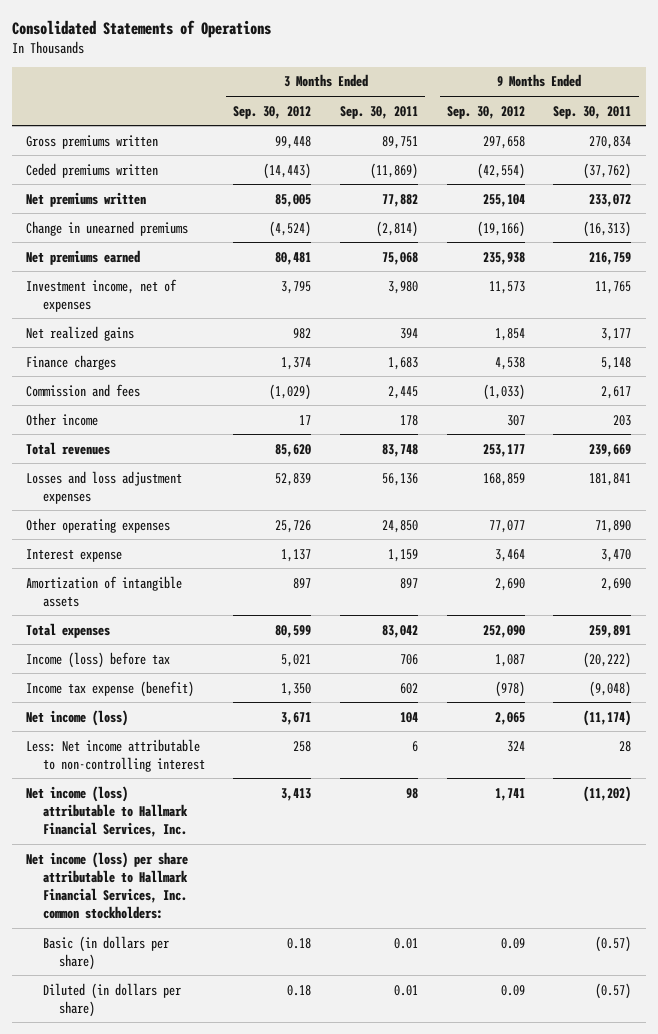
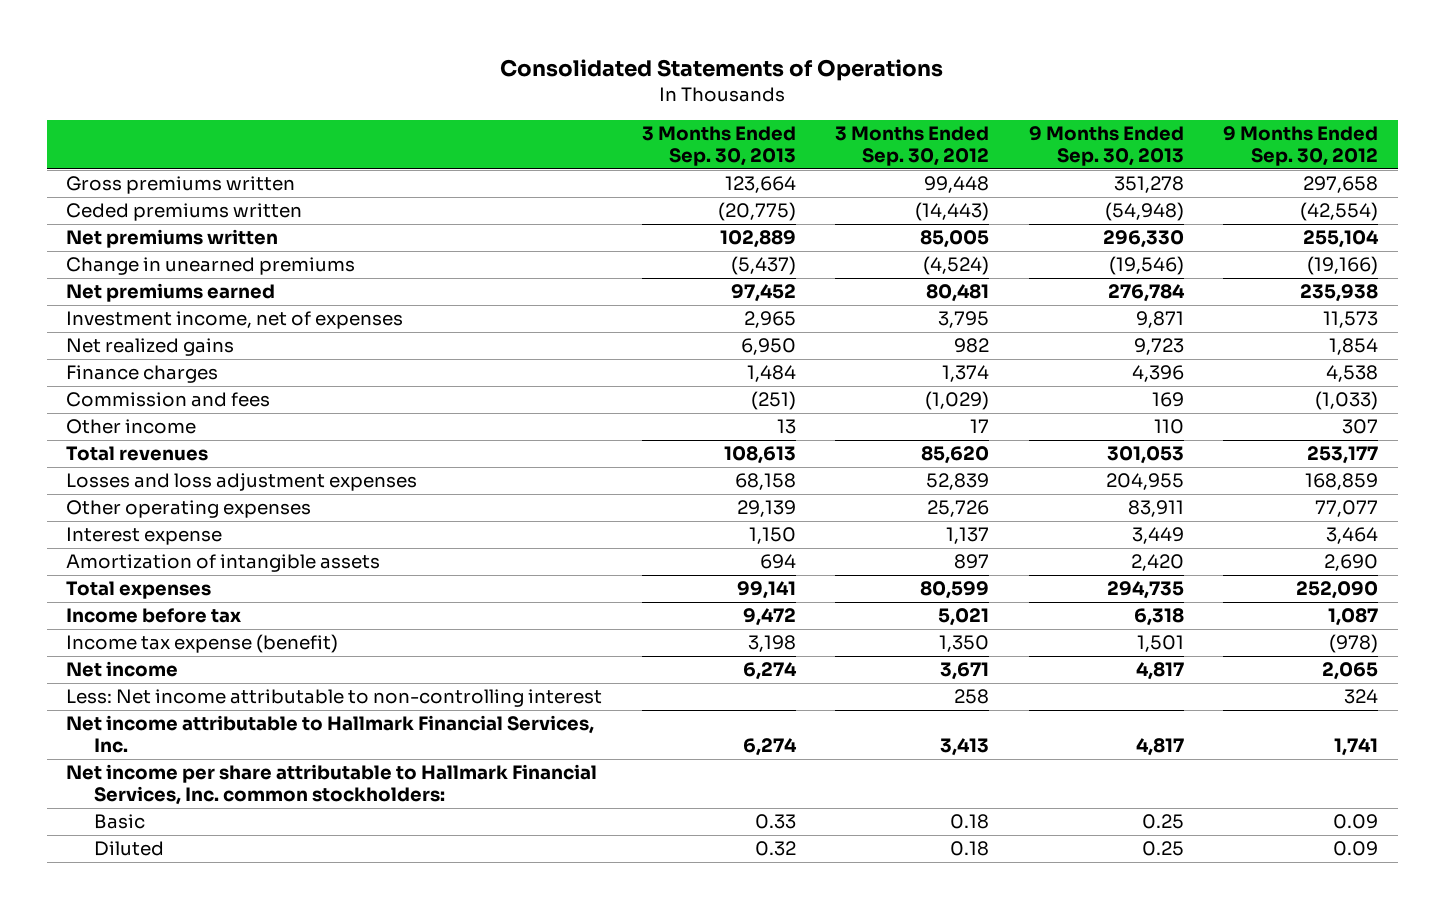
[339,105,418,119] Sep. 30, 2011 -> none
[553,105,632,119] Sep. 30, 2011 -> none
none -> [641,126,796,167] 3 Months Ended Sep. 30, 2013
none -> [1028,126,1184,167] 9 Months Ended Sep. 30, 2013
[26,651,171,668] Income (loss) before tax -> [66,608,242,624] Income before tax
[26,709,129,726] Net income (loss) -> [66,661,179,678] Net income
[26,785,188,838] Net income (loss) attributable to Hallmark Financial Services, Inc. -> [66,715,595,754] Net income attributable to Hallmark Financial Services, Inc.
[26,851,189,920] Net income (loss) per share attributable to Hallmark Financial Services, Inc. common stockholders: -> [66,764,598,806] Net income per share attributable to Hallmark Financial Services, Inc. common stockholders:
[42,935,169,970] Basic (in dollars per share) -> [93,814,145,830] Basic
[42,982,181,1017] Diluted (in dollars per share) -> [93,841,164,857] Diluted

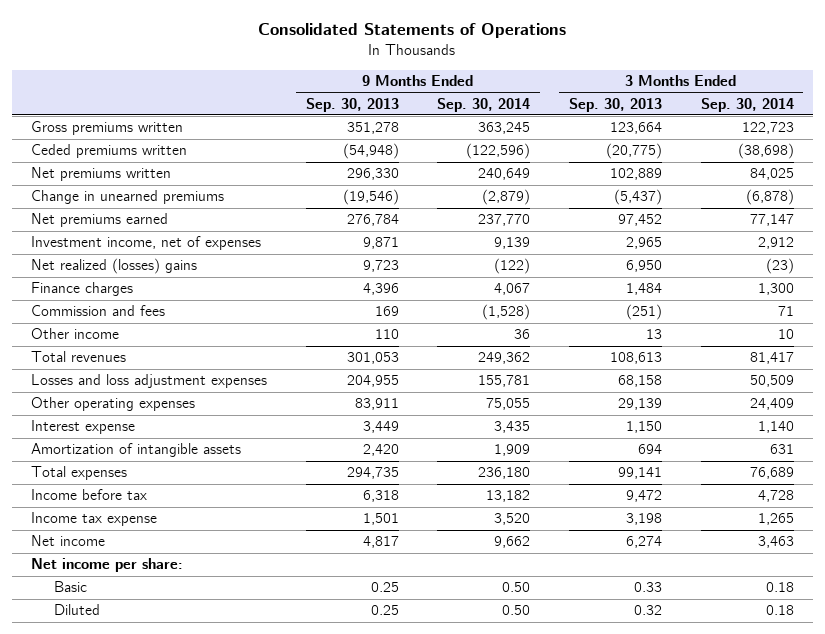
[835,126,990,167] 3 Months Ended Sep. 30, 2012 -> none
[1222,126,1378,167] 9 Months Ended Sep. 30, 2012 -> none
none -> [437,97,531,112] Sep. 30, 2014
none -> [700,97,794,112] Sep. 30, 2014
[66,338,235,357] Net realized gains -> [31,258,198,275] Net realized (losses) gains
[66,634,339,654] Income tax expense (benefit) -> [31,512,158,527] Income tax expense
[66,689,603,708] Less: Net income attributable to non-controlling interest -> none
[66,715,595,754] Net income attributable to Hallmark Financial Services, Inc. -> none
[66,764,598,806] Net income per share attributable to Hallmark Financial Services, Inc. common stockholders: -> [31,558,184,573] Net income per share:

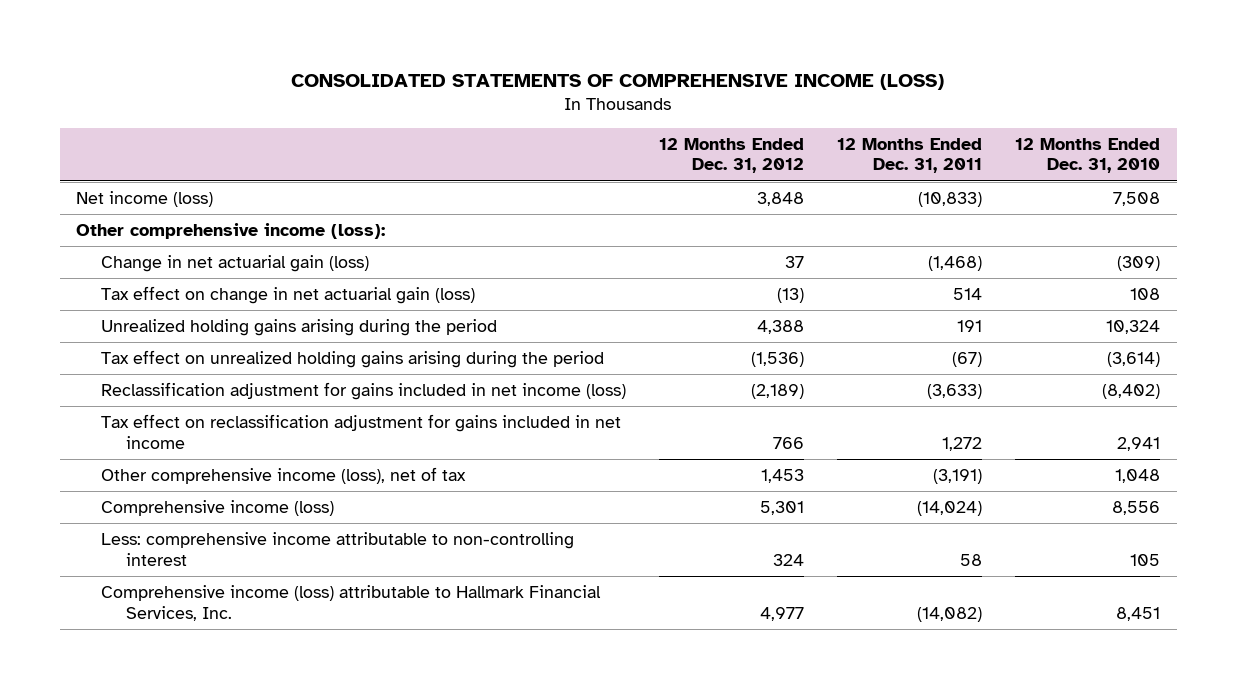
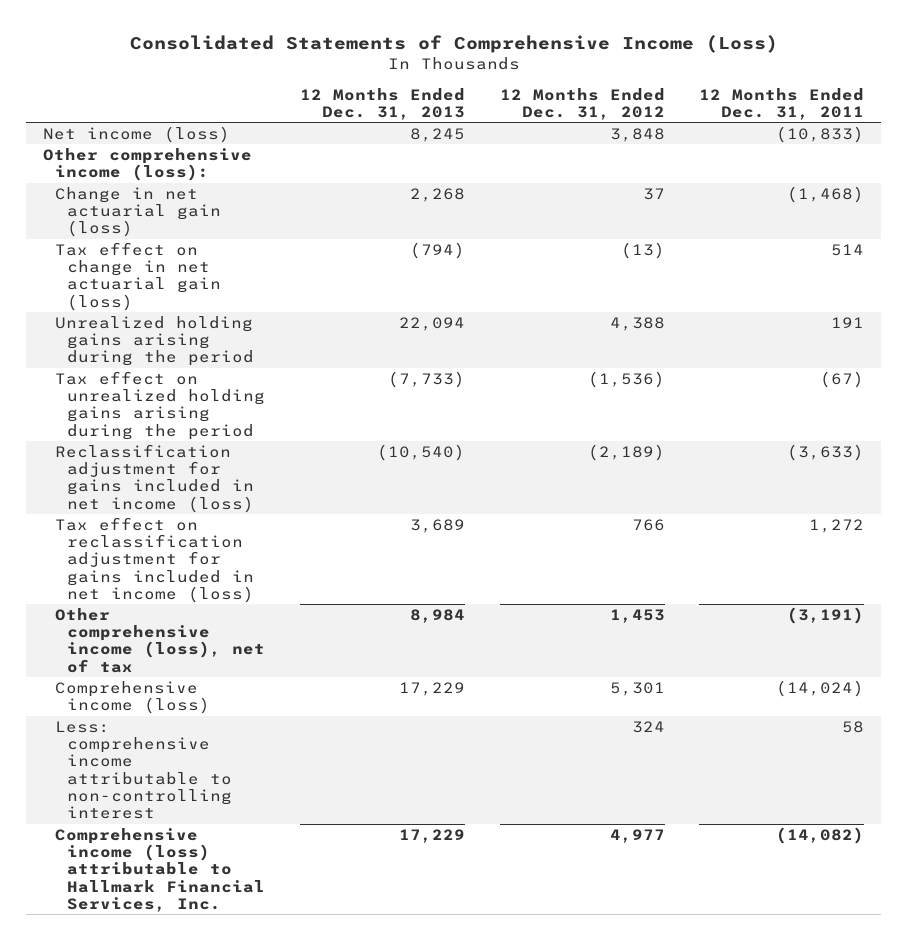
[291,73,945,90] CONSOLIDATED STATEMENTS OF COMPREHENSIVE INCOME (LOSS) -> [129,35,778,54] Consolidated Statements of Comprehensive Income (Loss)
[1015,137,1161,174] 12 Months Ended Dec. 31, 2010 -> none
none -> [300,87,466,120] 12 Months Ended Dec. 31, 2013
[101,414,622,449] Tax effect on reclassification adjustment for gains included in net income -> [55,516,255,603] Tax effect on reclassification adjustment for gains included in net income (loss)

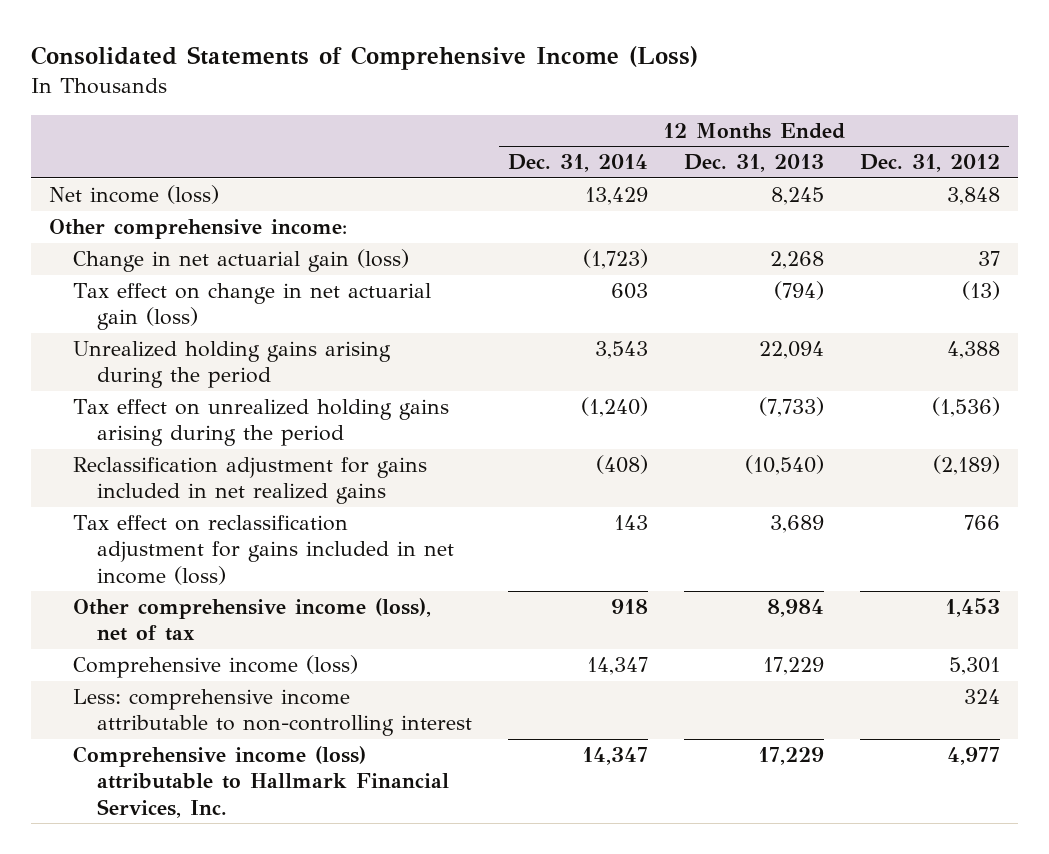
[699,87,865,120] 12 Months Ended Dec. 31, 2011 -> none
none -> [508,154,649,173] Dec. 31, 2014
[43,147,253,182] Other comprehensive income (loss): -> [49,219,348,240] Other comprehensive income:
[55,443,255,513] Reclassification adjustment for gains included in net income (loss) -> [73,457,428,505] Reclassification adjustment for gains included in net realized gains

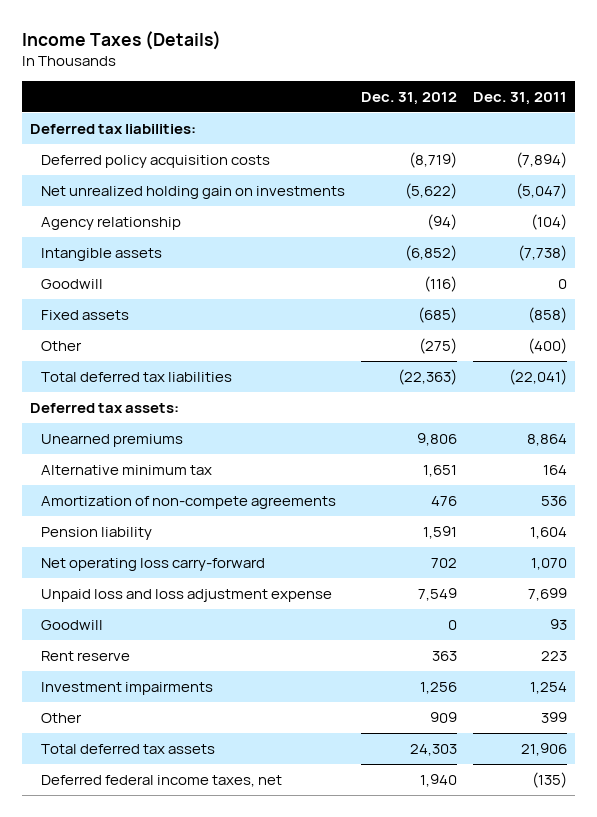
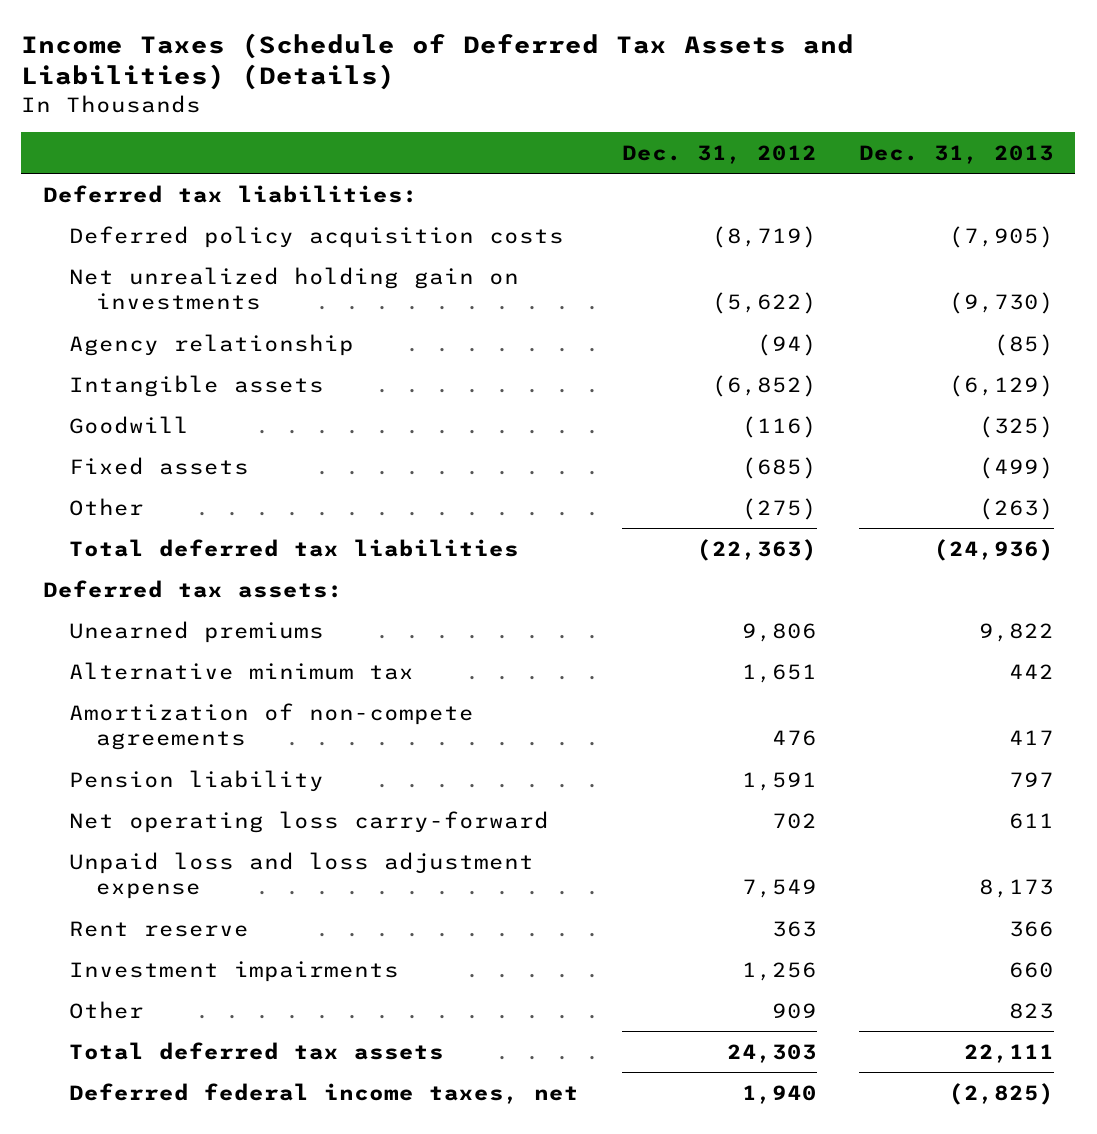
[22,30,222,50] Income Taxes (Details) -> [21,32,855,91] Income Taxes (Schedule of Deferred Tax Assets and Liabilities) (Details)
[472,91,567,105] Dec. 31, 2011 -> none
none -> [859,144,1055,164] Dec. 31, 2013
[41,619,104,630] Goodwill -> none

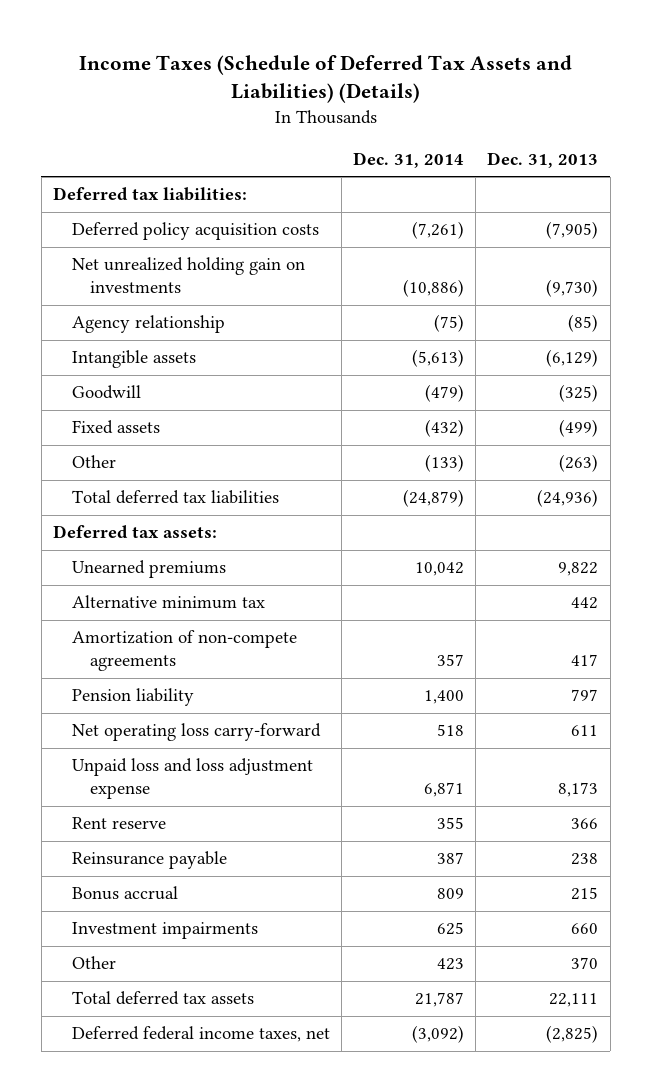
[621,144,817,164] Dec. 31, 2012 -> none
none -> [353,152,465,169] Dec. 31, 2014
none -> [71,851,227,870] Reinsurance payable
none -> [71,886,178,901] Bonus accrual
[1009,1002,1055,1019] 823 -> [571,957,599,970] 370

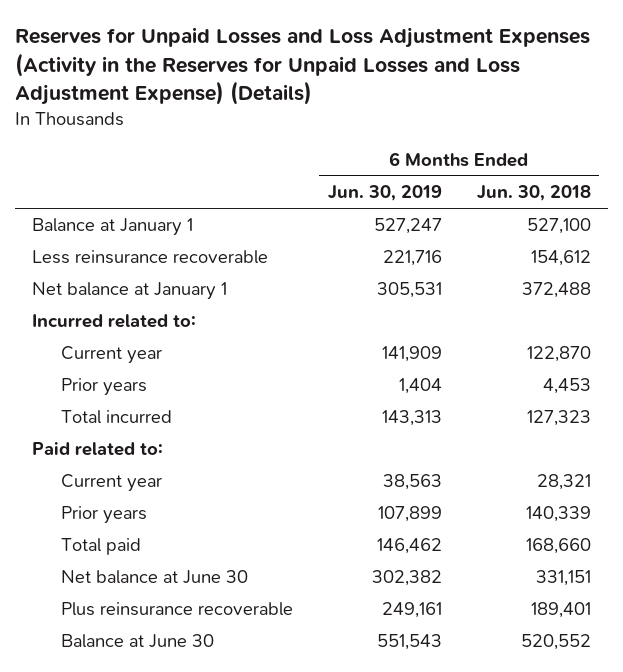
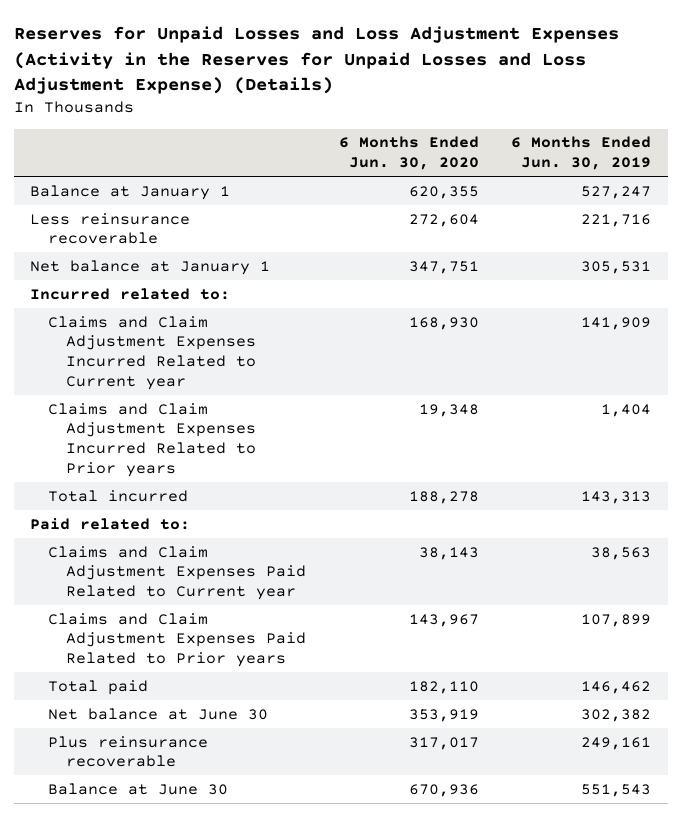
[476,185,591,202] Jun. 30, 2018 -> none
none -> [338,136,479,171] 6 Months Ended Jun. 30, 2020
[61,346,163,365] Current year -> [48,315,256,391] Claims and Claim Adjustment Expenses Incurred Related to Current year
[61,378,148,397] Prior years -> [48,402,256,478] Claims and Claim Adjustment Expenses Incurred Related to Prior years
[61,474,163,493] Current year -> [48,545,306,601] Claims and Claim Adjustment Expenses Paid Related to Current year
[61,506,148,525] Prior years -> [48,612,306,668] Claims and Claim Adjustment Expenses Paid Related to Prior years

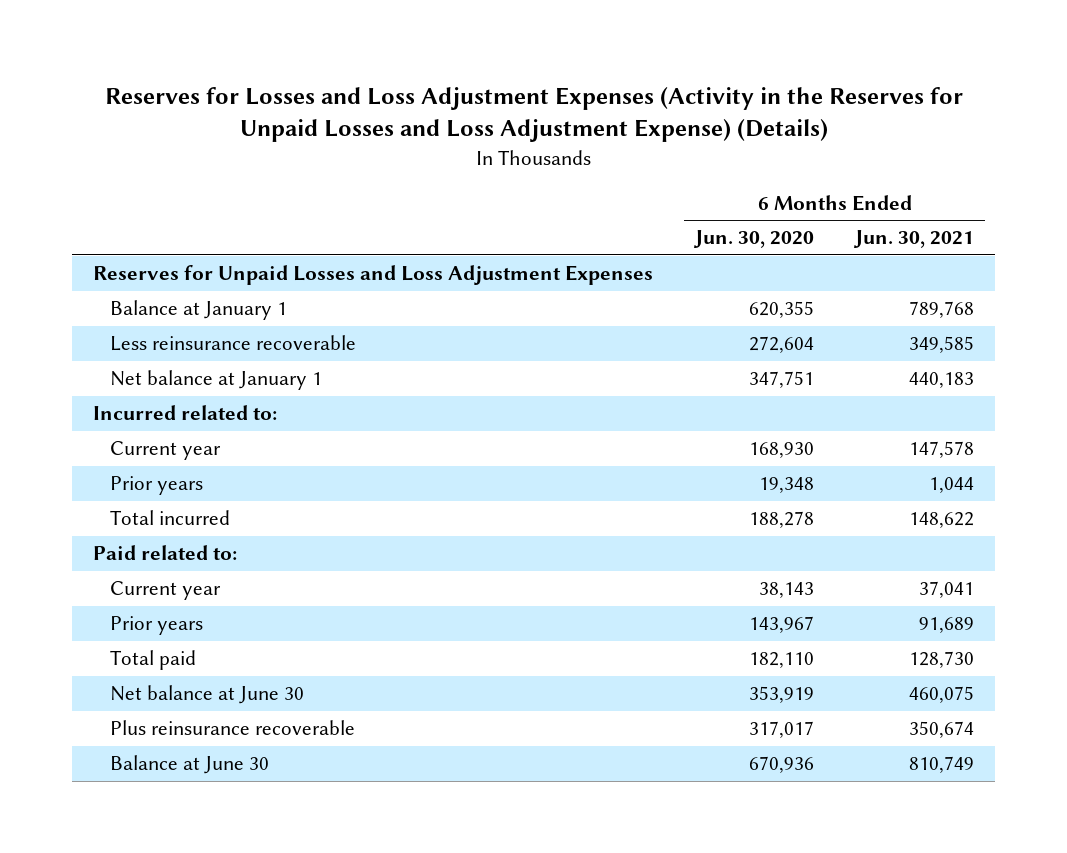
[13,26,619,95] Reserves for Unpaid Losses and Loss Adjustment Expenses (Activity in the Reserves for Unpaid Losses and Loss Adjustment Expense) (Details) -> [104,87,963,143] Reserves for Losses and Loss Adjustment Expenses (Activity in the Reserves for Unpaid Losses and Loss Adjustment Expense) (Details)
[511,136,652,171] 6 Months Ended Jun. 30, 2019 -> none
none -> [853,230,975,249] Jun. 30, 2021
none -> [92,265,653,286] Reserves for Unpaid Losses and Loss Adjustment Expenses
[48,315,256,391] Claims and Claim Adjustment Expenses Incurred Related to Current year -> [109,441,221,461] Current year
[48,402,256,478] Claims and Claim Adjustment Expenses Incurred Related to Prior years -> [109,476,203,496] Prior years
[48,545,306,601] Claims and Claim Adjustment Expenses Paid Related to Current year -> [109,581,221,601] Current year
[48,612,306,668] Claims and Claim Adjustment Expenses Paid Related to Prior years -> [109,616,203,636] Prior years

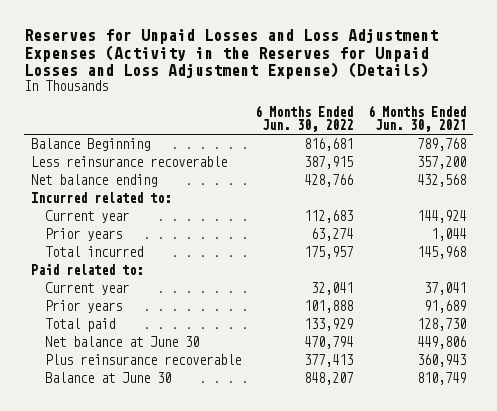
[104,87,963,143] Reserves for Losses and Loss Adjustment Expenses (Activity in the Reserves for Unpaid Losses and Loss Adjustment Expense) (Details) -> [23,28,438,80] Reserves for Unpaid Losses and Loss Adjustment Expenses (Activity in the Reserves for Unpaid Losses and Loss Adjustment Expense) (Details)
[692,230,814,249] Jun. 30, 2020 -> none
none -> [255,104,354,133] 6 Months Ended Jun. 30, 2022
[92,265,653,286] Reserves for Unpaid Losses and Loss Adjustment Expenses -> none
[109,300,287,321] Balance at January 1 -> [31,138,151,152] Balance Beginning
[909,336,975,354] 349,585 -> [416,156,466,170] 357,200
[109,370,322,391] Net balance at January 1 -> [31,174,158,188] Net balance ending
[909,372,975,389] 440,183 -> [416,174,466,188] 432,568
[909,441,975,459] 147,578 -> [416,210,466,224] 144,924
[909,512,975,529] 148,622 -> [416,246,466,260] 145,968
[909,686,975,704] 460,075 -> [416,336,466,350] 449,806
[909,721,975,739] 350,674 -> [416,354,466,368] 360,943

